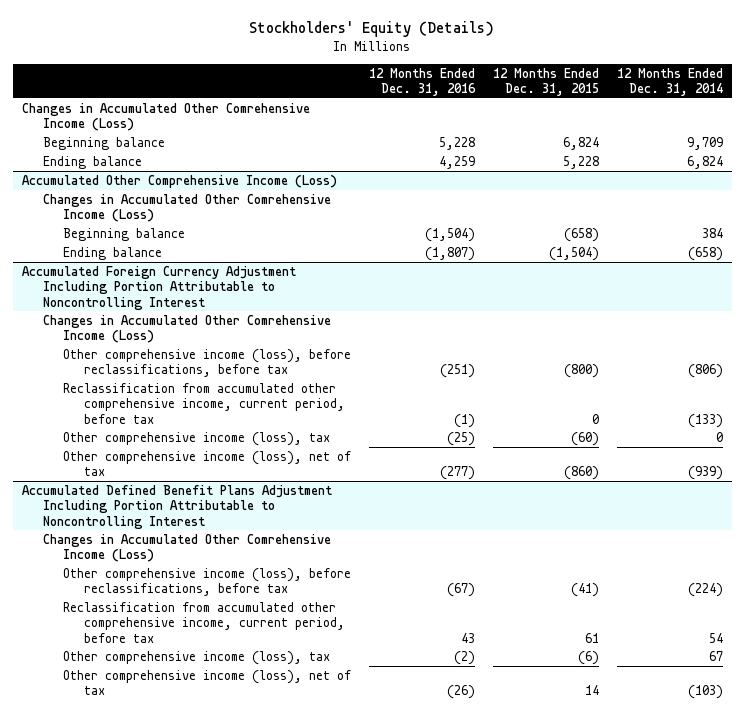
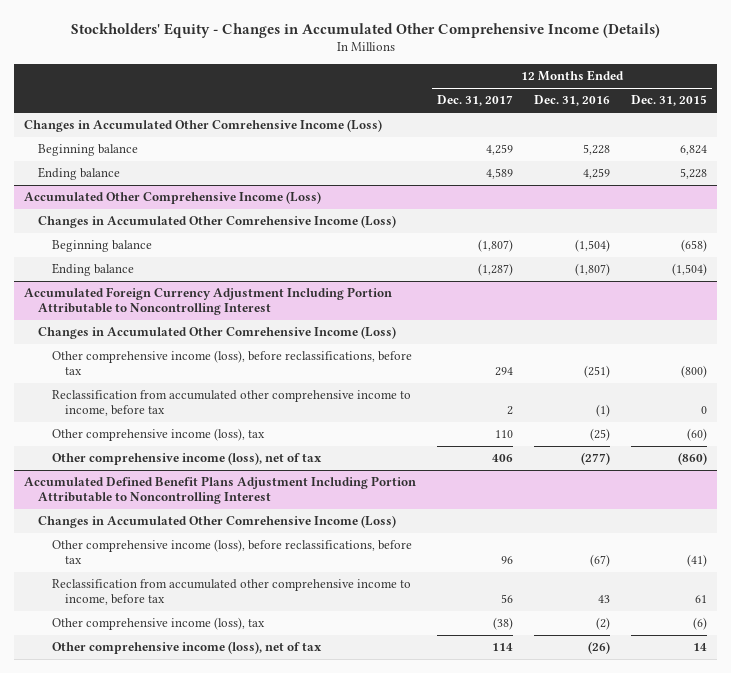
[249,21,495,38] Stockholders' Equity (Details) -> [70,23,660,39] Stockholders' Equity - Changes in Accumulated Other Comprehensive Income (Details)
[616,67,723,97] 12 Months Ended Dec. 31, 2014 -> none
none -> [437,95,514,107] Dec. 31, 2017
[63,382,345,424] Reclassification from accumulated other comprehensive income, current period, before tax -> [51,390,411,417] Reclassification from accumulated other comprehensive income to income, before tax
[63,601,345,643] Reclassification from accumulated other comprehensive income, current period, before tax -> [51,579,411,606] Reclassification from accumulated other comprehensive income to income, before tax

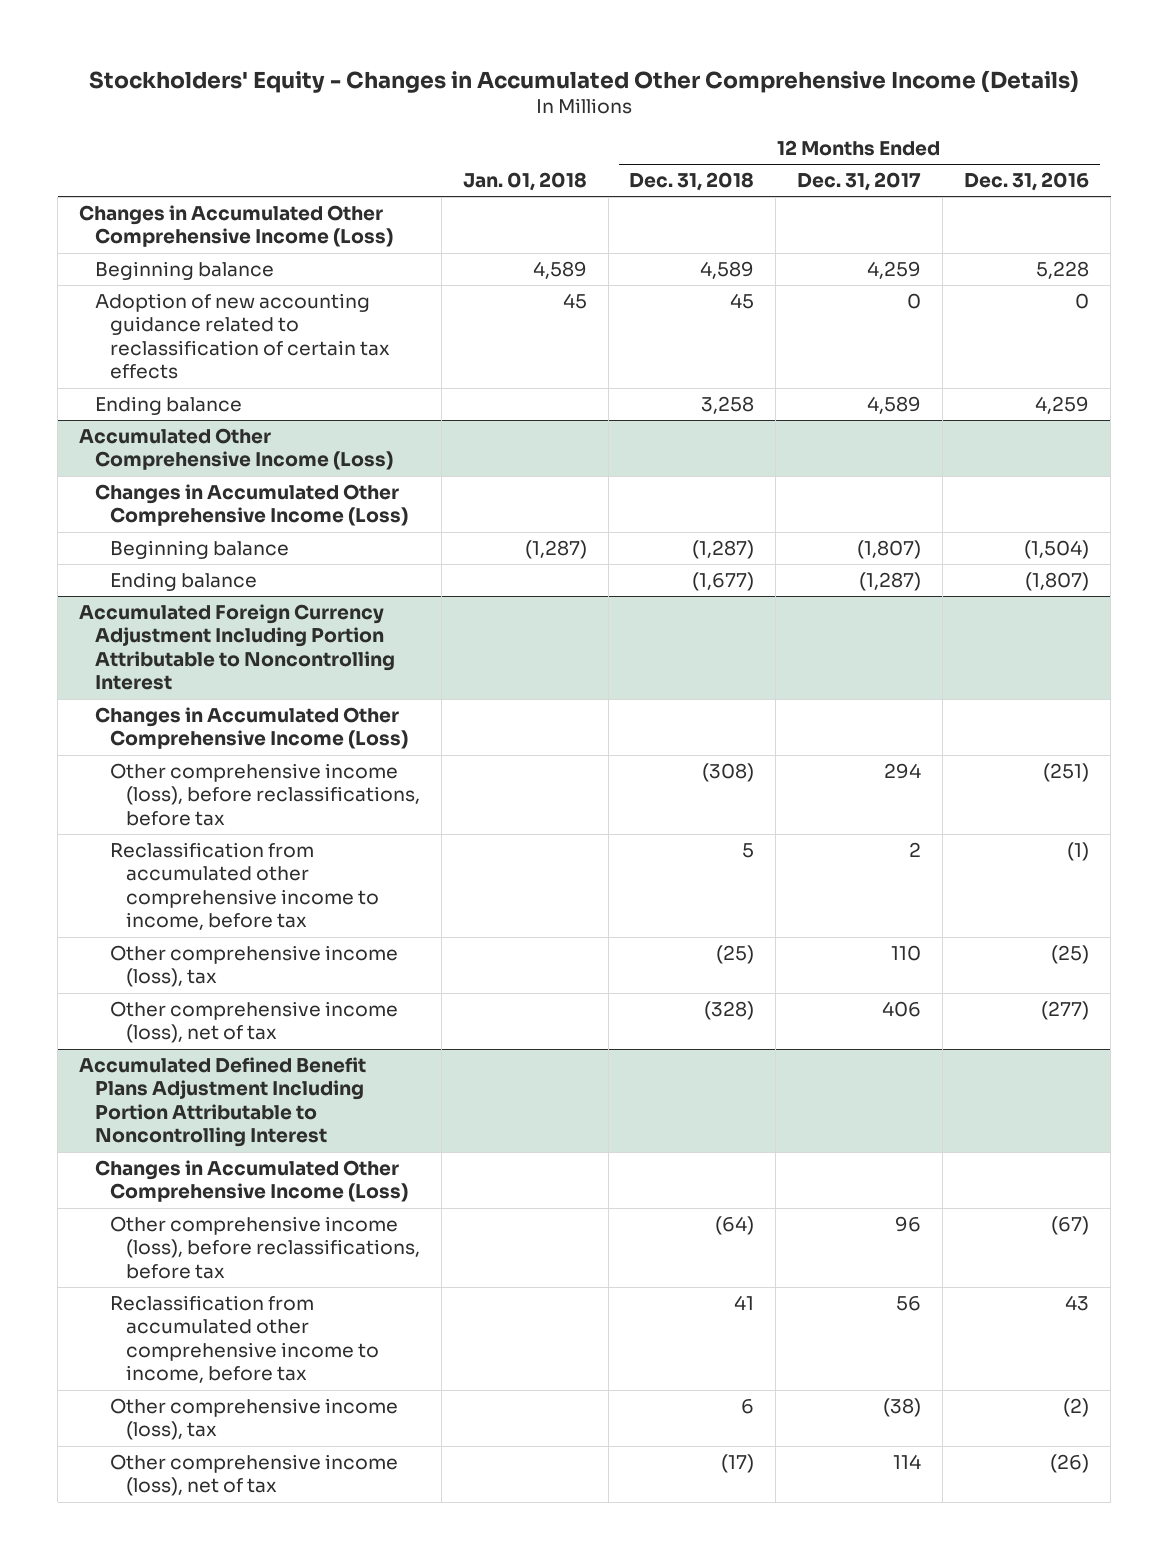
[630,95,707,107] Dec. 31, 2015 -> none
none -> [462,172,587,192] Jan. 01, 2018
none -> [629,172,755,192] Dec. 31, 2018
[24,119,383,133] Changes in Accumulated Other Comrehensive Income (Loss) -> [79,205,393,248] Changes in Accumulated Other Comprehensive Income (Loss)
none -> [94,293,391,380] Adoption of new accounting guidance related to reclassification of certain tax effects
[37,215,396,229] Changes in Accumulated Other Comrehensive Income (Loss) -> [94,484,409,527] Changes in Accumulated Other Comprehensive Income (Loss)
[37,326,396,340] Changes in Accumulated Other Comrehensive Income (Loss) -> [94,707,409,750] Changes in Accumulated Other Comprehensive Income (Loss)
[37,515,396,529] Changes in Accumulated Other Comrehensive Income (Loss) -> [94,1160,409,1203] Changes in Accumulated Other Comprehensive Income (Loss)

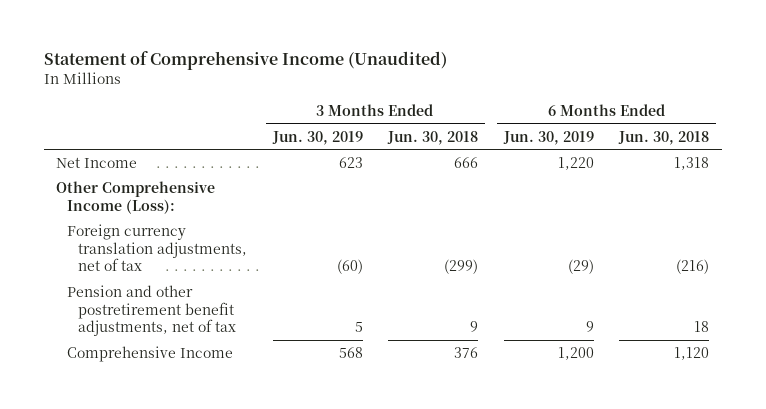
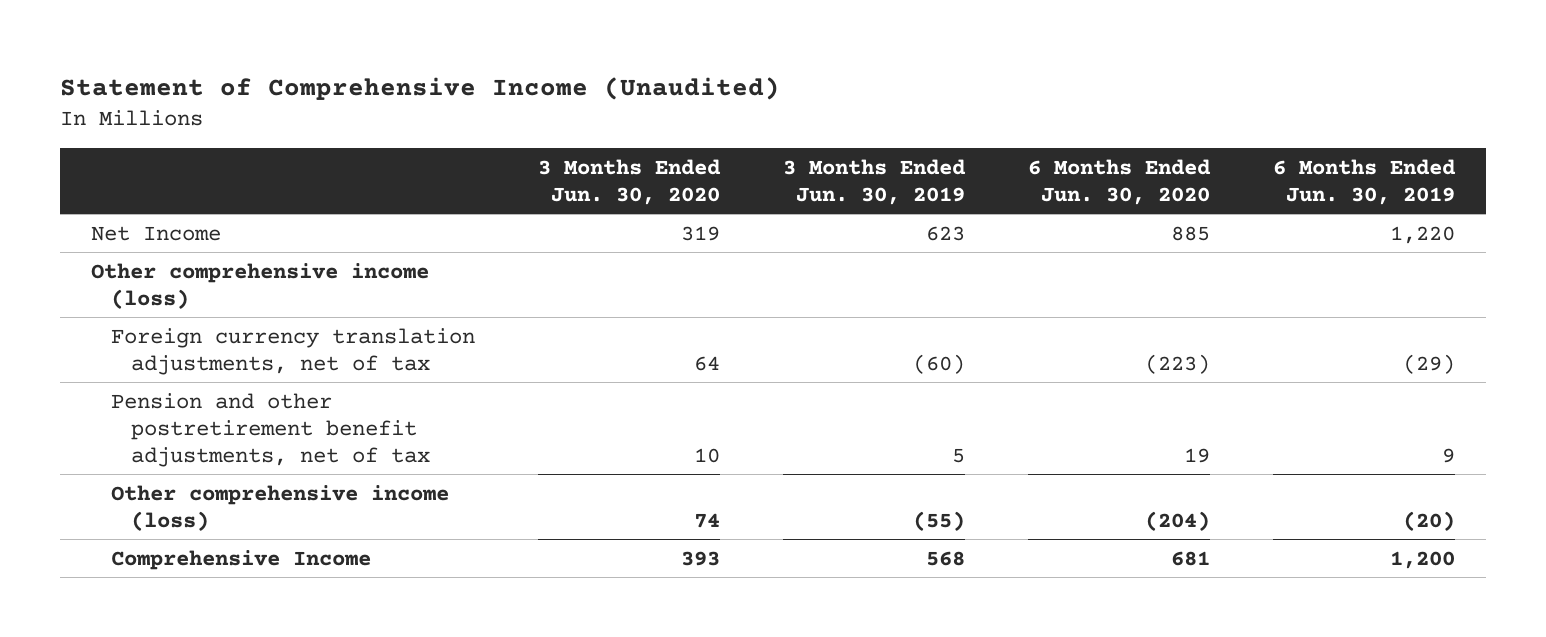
[387,130,479,145] Jun. 30, 2018 -> none
[618,130,710,145] Jun. 30, 2018 -> none
none -> [537,158,721,205] 3 Months Ended Jun. 30, 2020
none -> [1027,158,1211,205] 6 Months Ended Jun. 30, 2020
[56,180,216,214] Other Comprehensive Income (Loss): -> [90,262,429,309] Other comprehensive income (loss)
none -> [111,484,450,531] Other comprehensive income (loss)

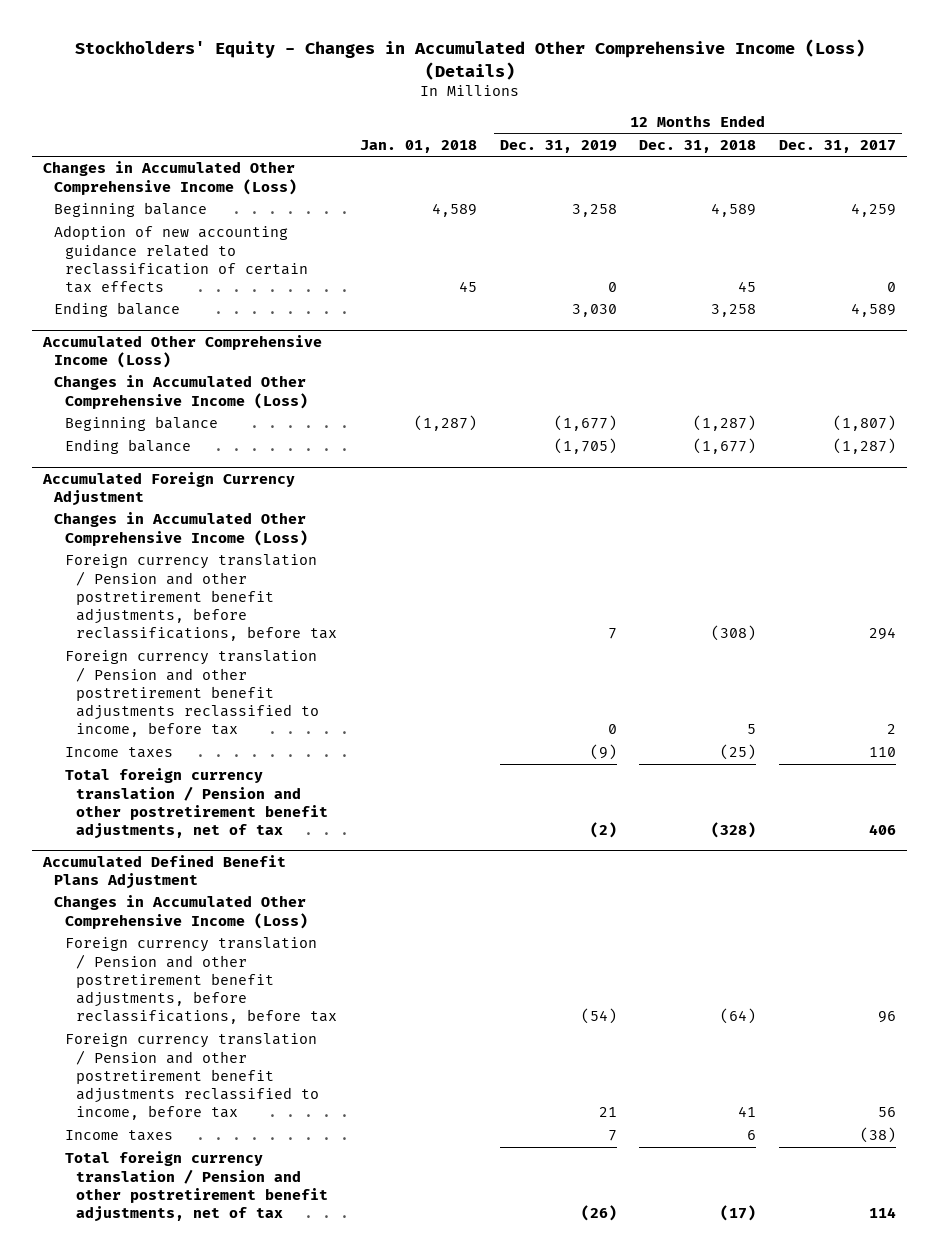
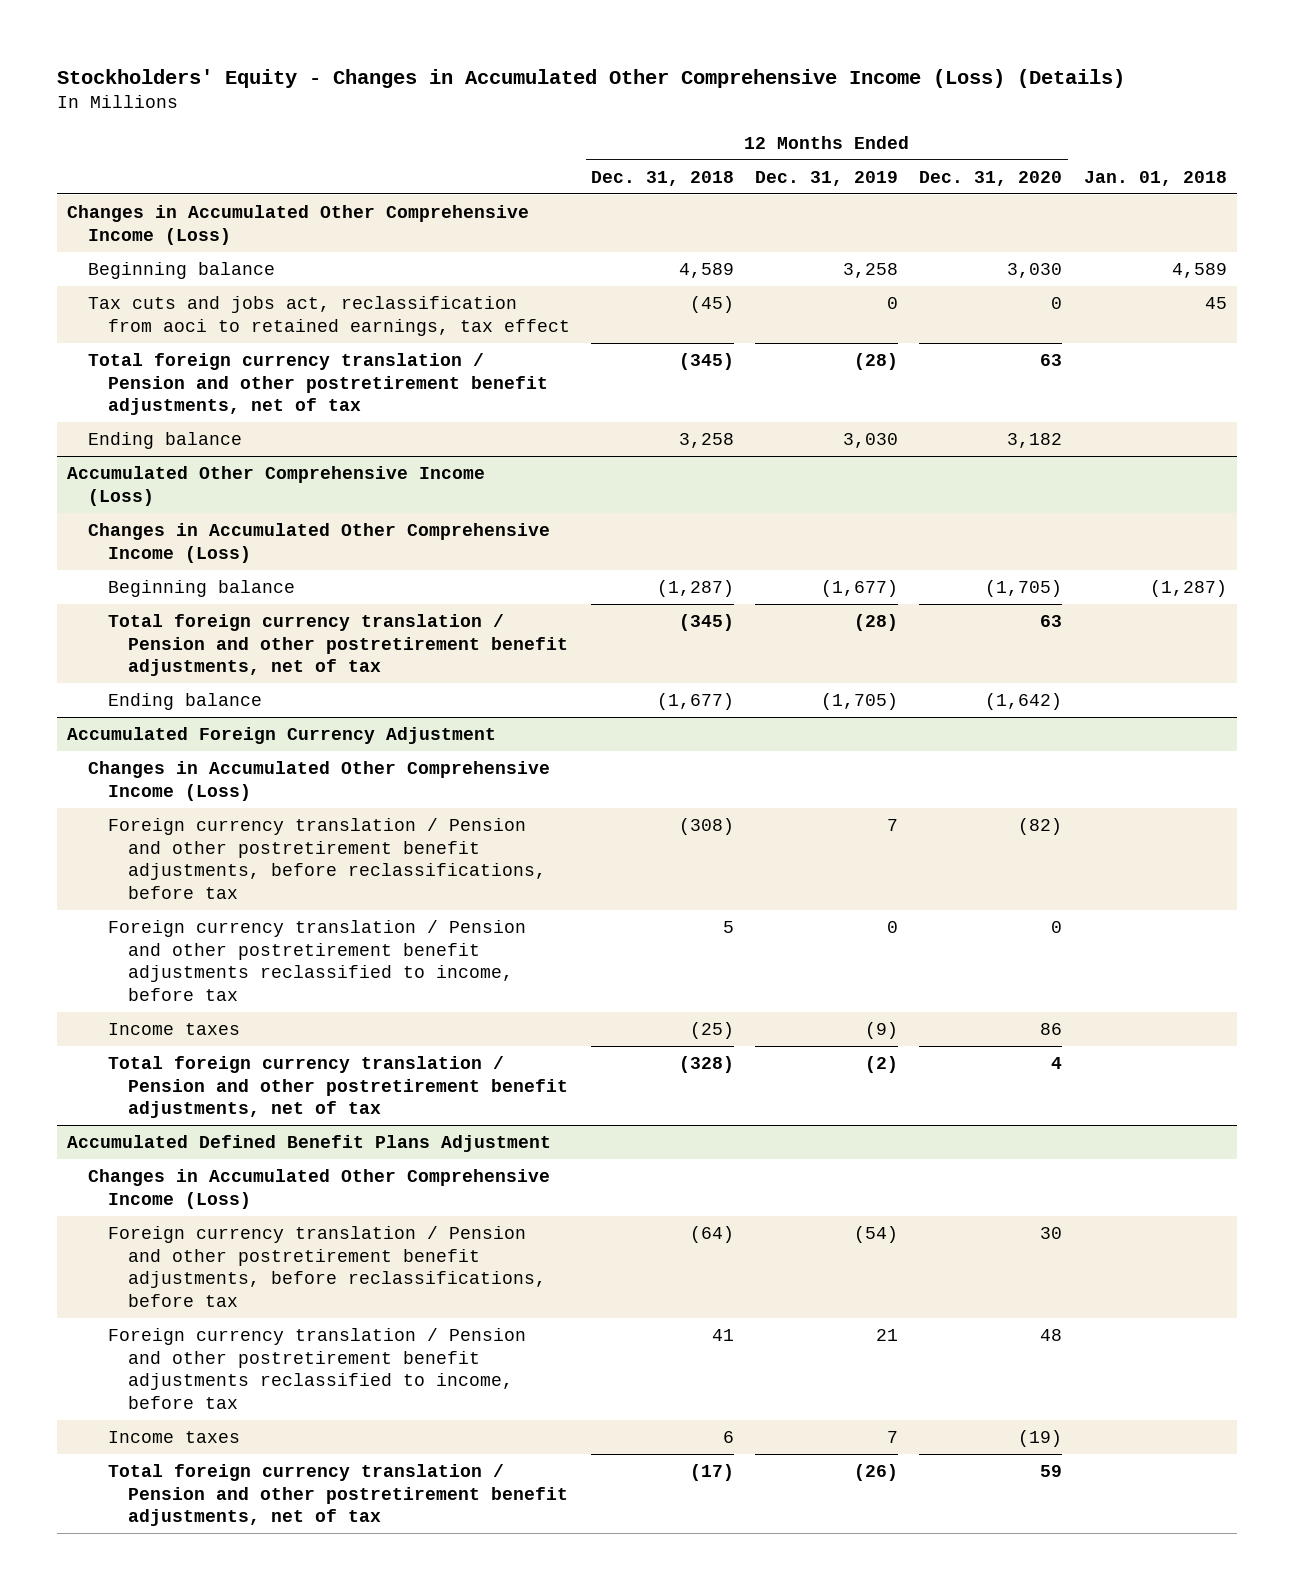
[778,139,896,153] Dec. 31, 2017 -> none
none -> [919,170,1063,186] Dec. 31, 2020
[54,225,309,293] Adoption of new accounting guidance related to reclassification of certain tax effects -> [87,295,571,336] Tax cuts and jobs act, reclassification from aoci to retained earnings, tax effect
[738,280,757,292] 45 -> [690,295,735,313] (45)
none -> [87,352,549,416] Total foreign currency translation / Pension and other postretirement benefit adjustments, net of tax
none -> [108,613,569,677] Total foreign currency translation / Pension and other postretirement benefit adjustments, net of tax

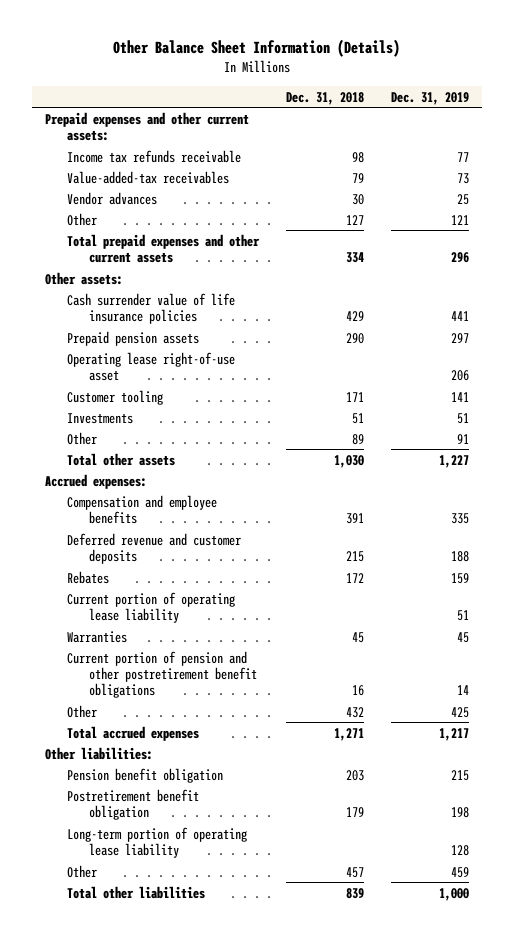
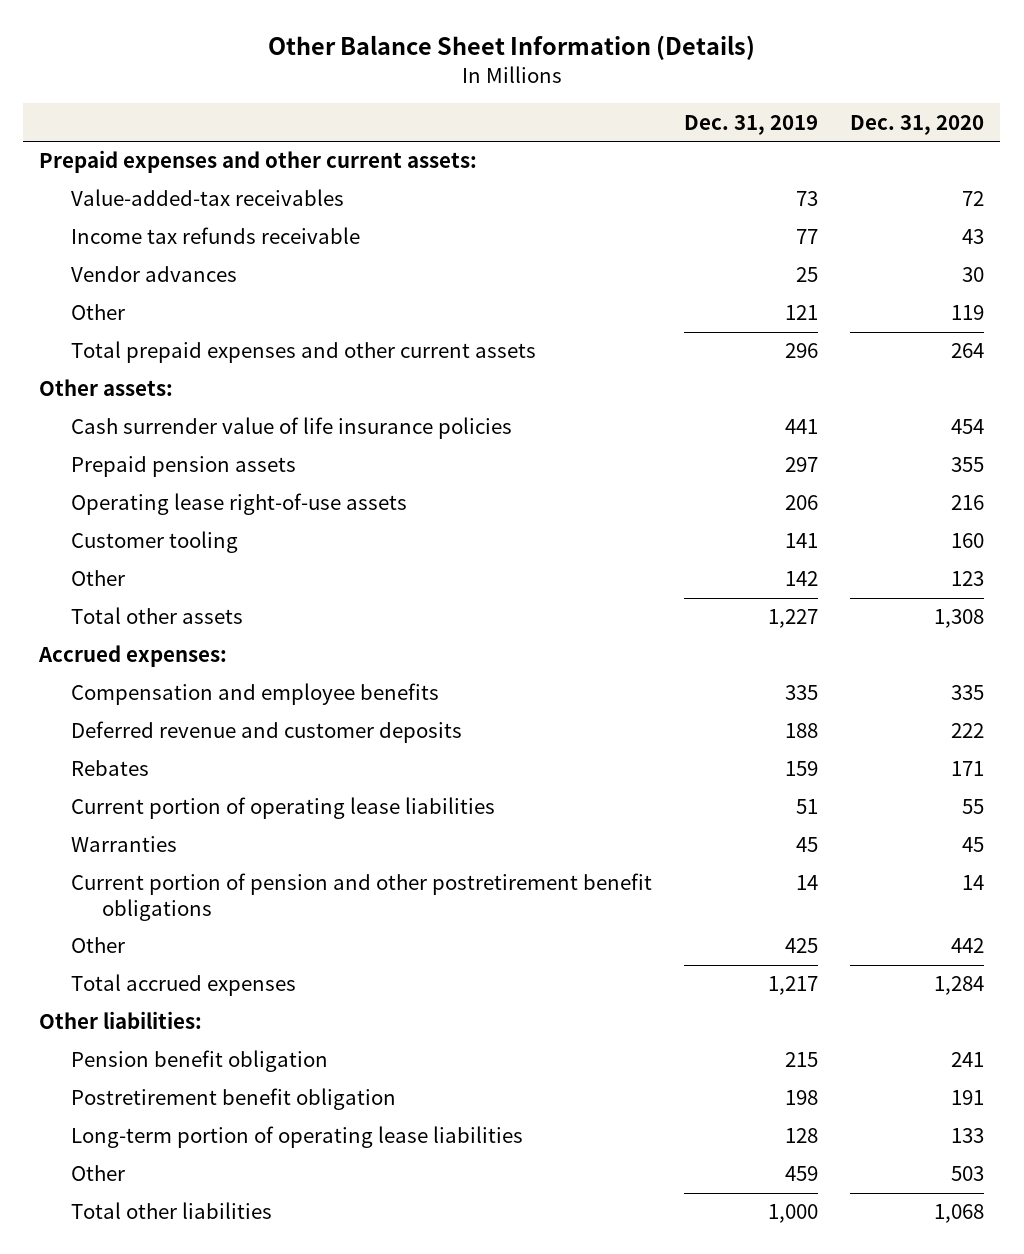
[285,91,364,105] Dec. 31, 2018 -> none
none -> [850,114,985,135] Dec. 31, 2020
[66,149,241,163] Income tax refunds receivable -> [70,227,360,245] Income tax refunds receivable
[66,351,235,381] Operating lease right-of-use asset -> [70,493,407,516] Operating lease right-of-use assets
[66,412,133,424] Investments -> none
[456,433,469,444] 91 -> [784,571,818,587] 142
[66,591,235,623] Current portion of operating lease liability -> [70,797,495,820] Current portion of operating lease liabilities
[66,826,247,858] Long-term portion of operating lease liability -> [70,1126,523,1149] Long-term portion of operating lease liabilities

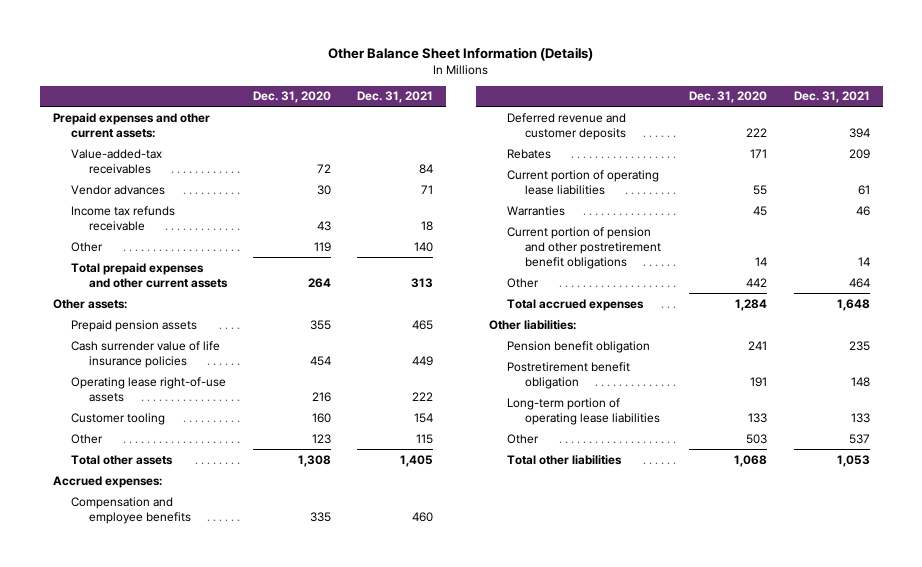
[683,114,818,135] Dec. 31, 2019 -> none
none -> [357,91,434,104] Dec. 31, 2021
[70,227,360,245] Income tax refunds receivable -> [70,205,175,231] Income tax refunds receivable
[70,417,512,440] Cash surrender value of life insurance policies -> [70,340,220,368] Cash surrender value of life insurance policies

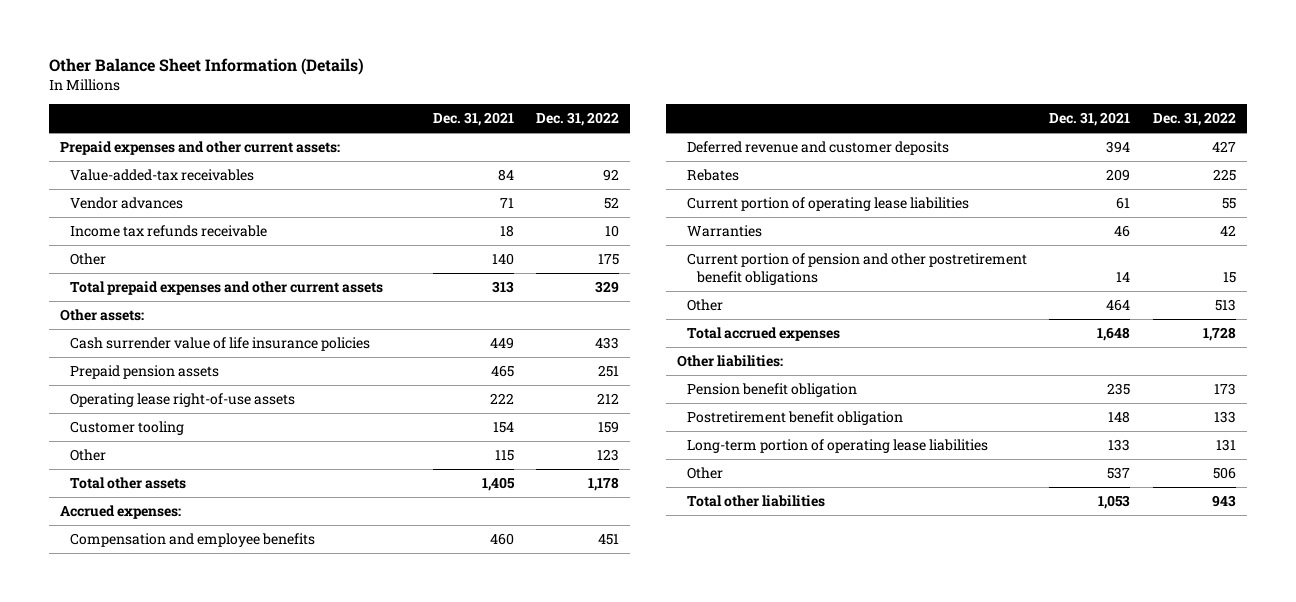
[252,91,331,104] Dec. 31, 2020 -> none
none -> [536,111,620,126] Dec. 31, 2022
[70,319,197,332] Prepaid pension assets -> [70,365,220,380] Prepaid pension assets

